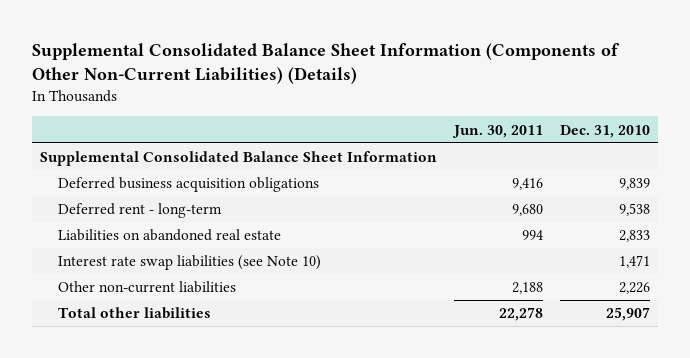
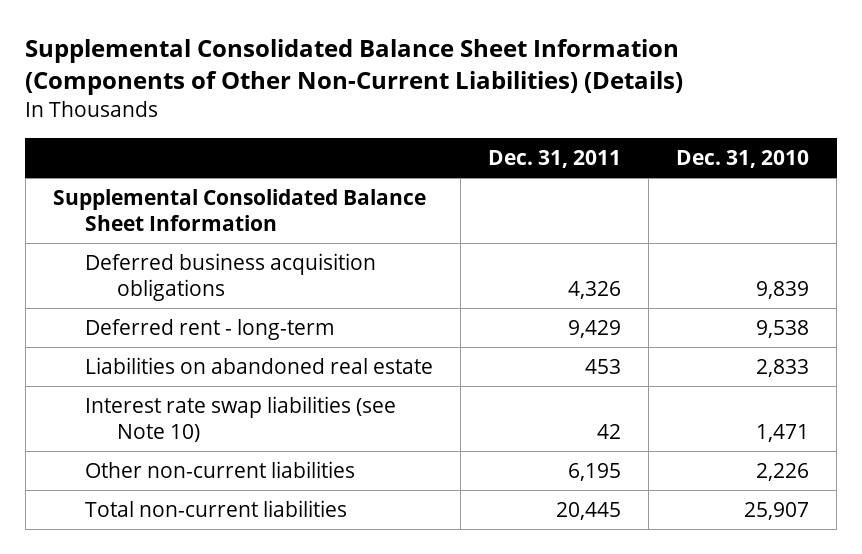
[451,124,543,138] Jun. 30, 2011 -> none
none -> [487,149,621,168] Dec. 31, 2011
[58,307,212,320] Total other liabilities -> [84,499,347,517] Total non-current liabilities

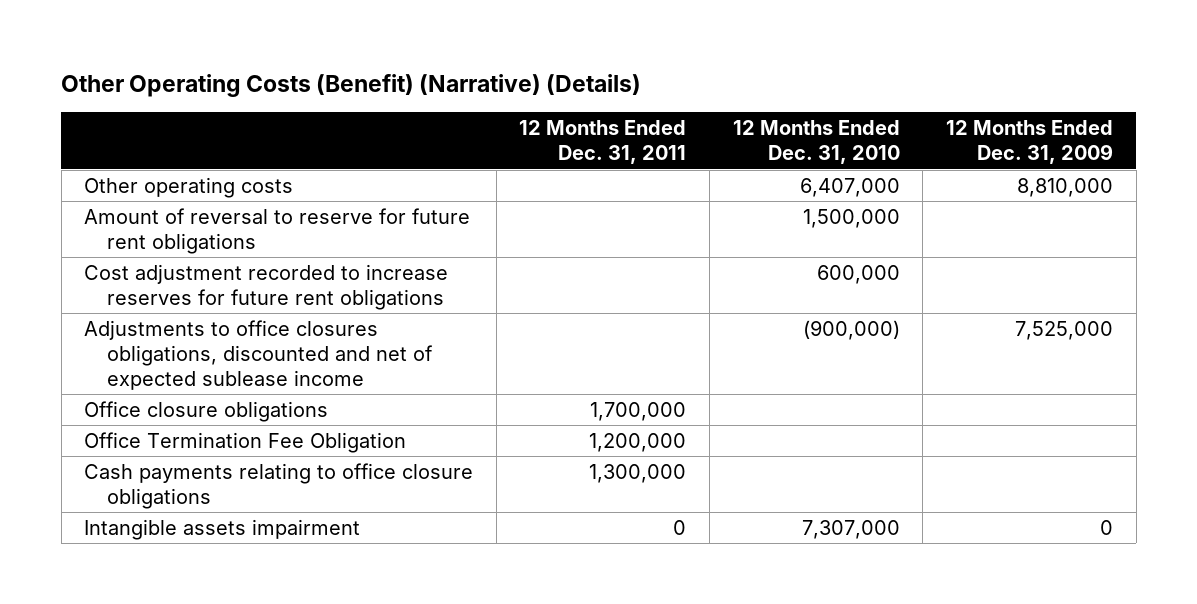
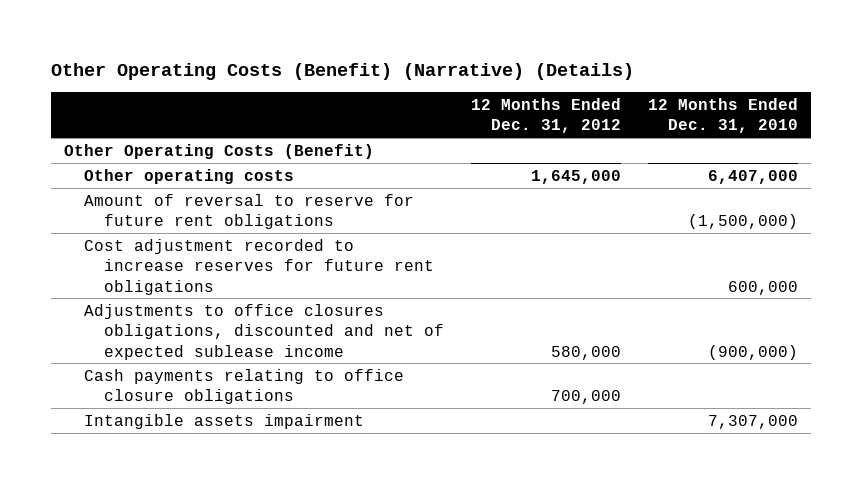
[519,120,687,165] 12 Months Ended Dec. 31, 2011 -> none
[945,120,1113,165] 12 Months Ended Dec. 31, 2009 -> none
none -> [471,97,622,134] 12 Months Ended Dec. 31, 2012
none -> [64,143,375,159] Other Operating Costs (Benefit)
[802,208,900,228] 1,500,000 -> [687,214,798,230] (1,500,000)
[84,400,329,422] Office closure obligations -> none
[84,431,407,453] Office Termination Fee Obligation -> none

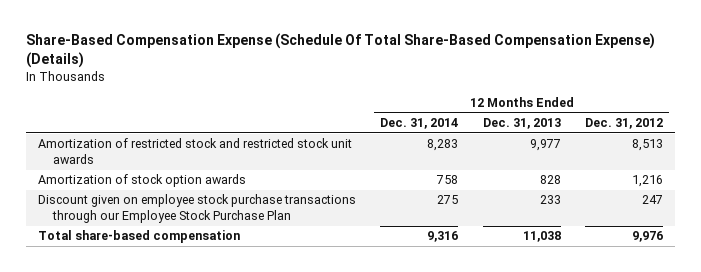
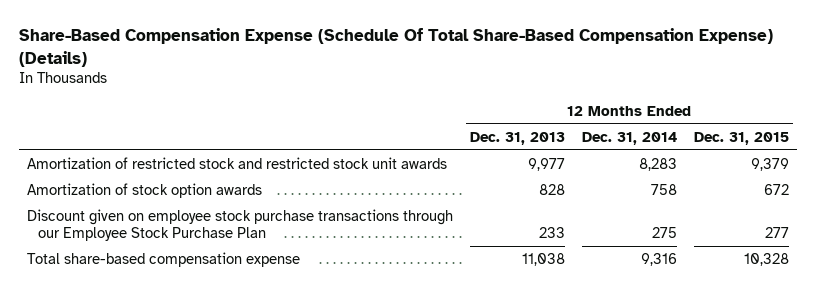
[584,118,663,130] Dec. 31, 2012 -> none
none -> [693,131,789,145] Dec. 31, 2015
[37,230,240,244] Total share-based compensation -> [27,251,301,267] Total share-based compensation expense

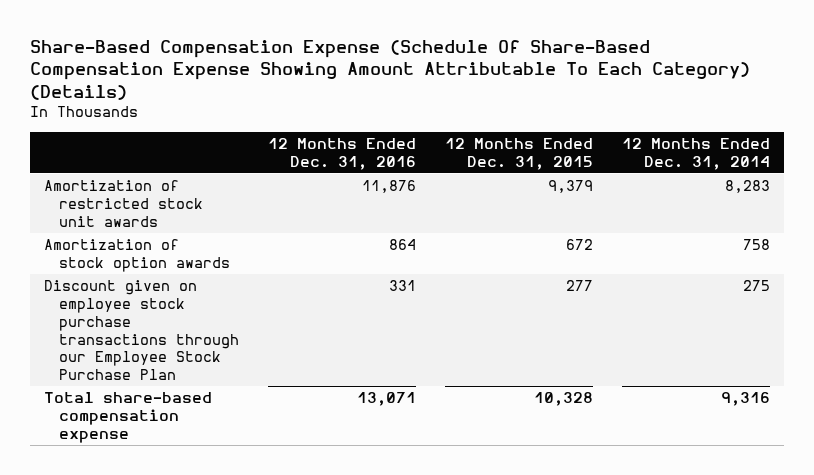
[18,28,773,67] Share-Based Compensation Expense (Schedule Of Total Share-Based Compensation Expense) (Details) -> [30,39,751,100] Share-Based Compensation Expense (Schedule Of Share-Based Compensation Expense Showing Amount Attributable To Each Category) (Details)
[469,131,565,145] Dec. 31, 2013 -> none
none -> [268,138,417,170] 12 Months Ended Dec. 31, 2016
[27,156,448,169] Amortization of restricted stock and restricted stock unit awards -> [44,180,204,227] Amortization of restricted stock unit awards

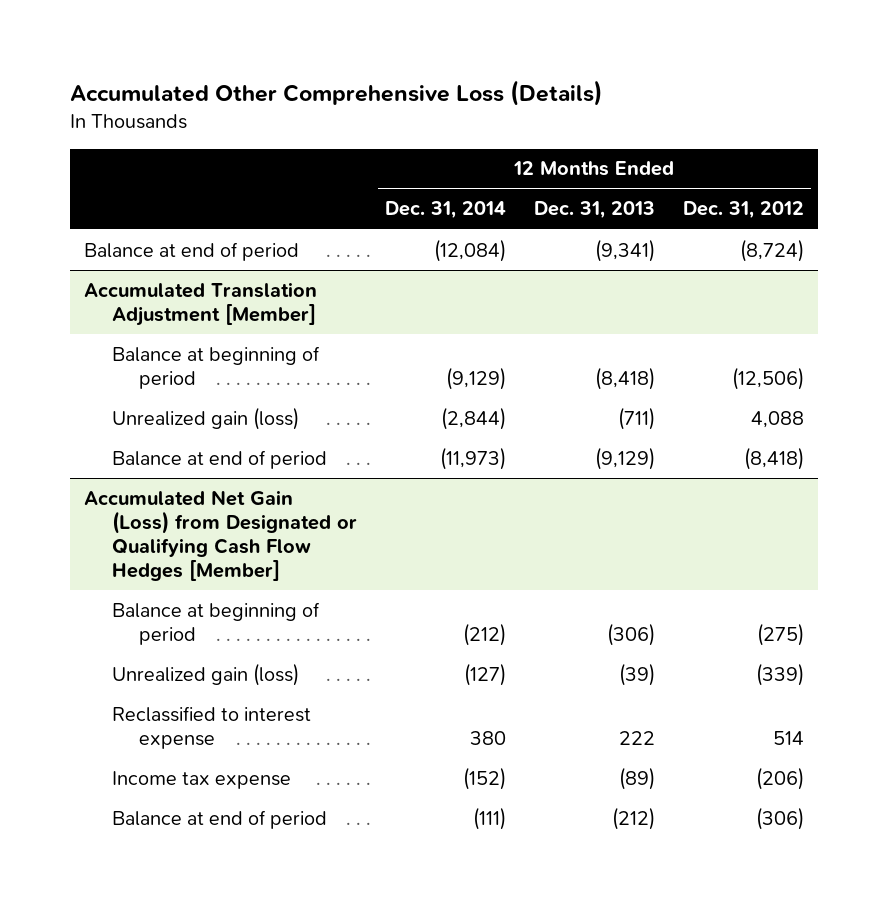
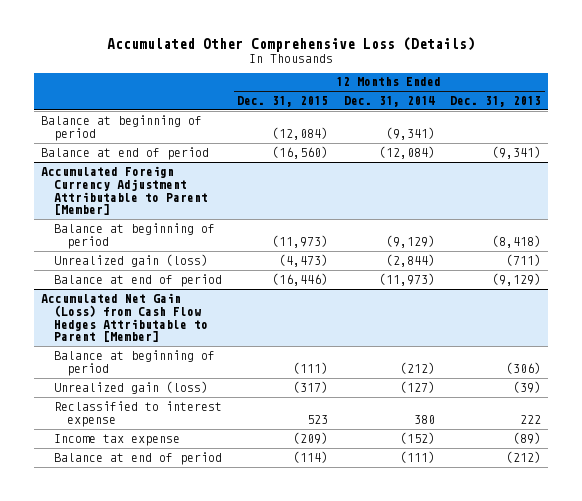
[682,201,804,220] Dec. 31, 2012 -> none
none -> [237,96,329,108] Dec. 31, 2015
none -> [41,114,203,141] Balance at beginning of period
[83,281,317,326] Accumulated Translation Adjustment [Member] -> [41,165,209,216] Accumulated Foreign Currency Adjustment Attributable to Parent [Member]
[83,489,357,582] Accumulated Net Gain (Loss) from Designated or Qualifying Cash Flow Hedges [Member] -> [41,292,209,343] Accumulated Net Gain (Loss) from Cash Flow Hedges Attributable to Parent [Member]

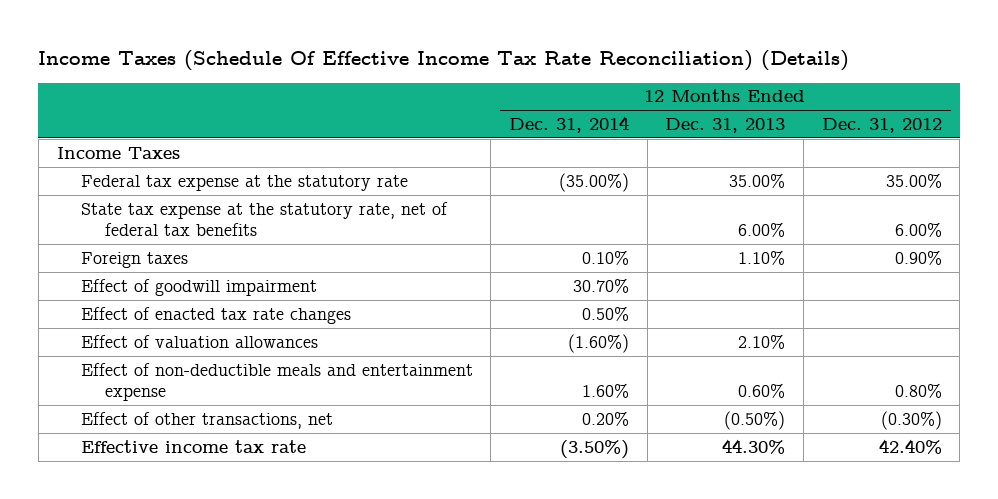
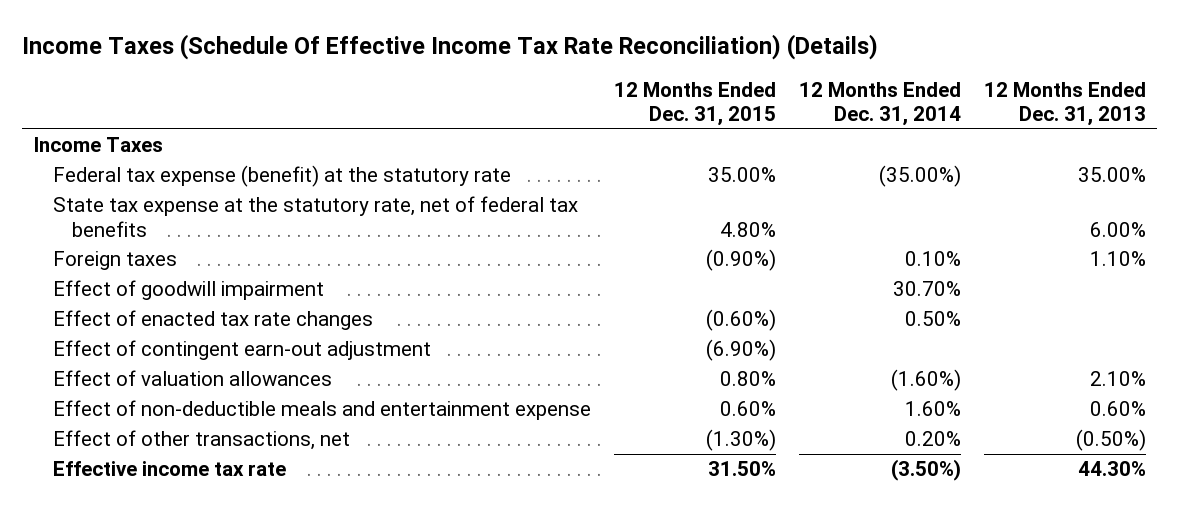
[821,117,942,133] Dec. 31, 2012 -> none
none -> [613,81,776,127] 12 Months Ended Dec. 31, 2015
[80,174,408,191] Federal tax expense at the statutory rate -> [52,165,511,188] Federal tax expense (benefit) at the statutory rate
none -> [52,340,431,361] Effect of contingent earn-out adjustment

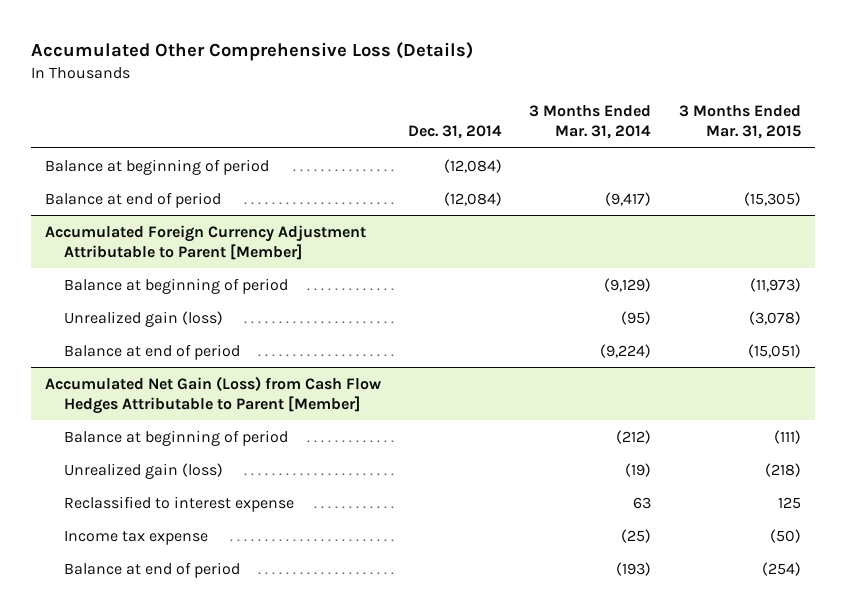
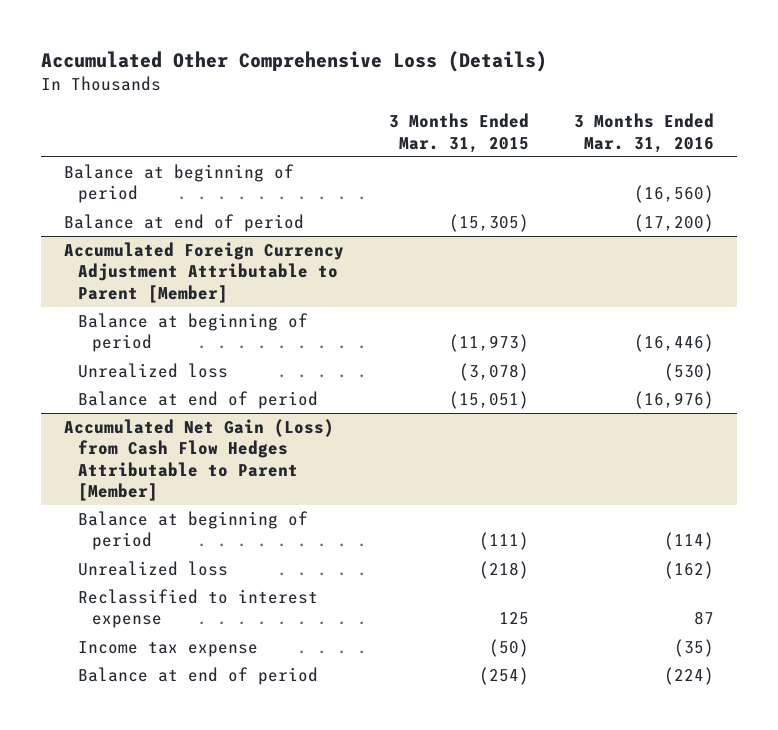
[408,125,503,140] Dec. 31, 2014 -> none
[529,104,652,140] 3 Months Ended Mar. 31, 2014 -> none
none -> [574,113,715,153] 3 Months Ended Mar. 31, 2016
[63,310,223,327] Unrealized gain (loss) -> [77,363,228,379] Unrealized loss
[63,462,223,479] Unrealized gain (loss) -> [77,561,228,577] Unrealized loss

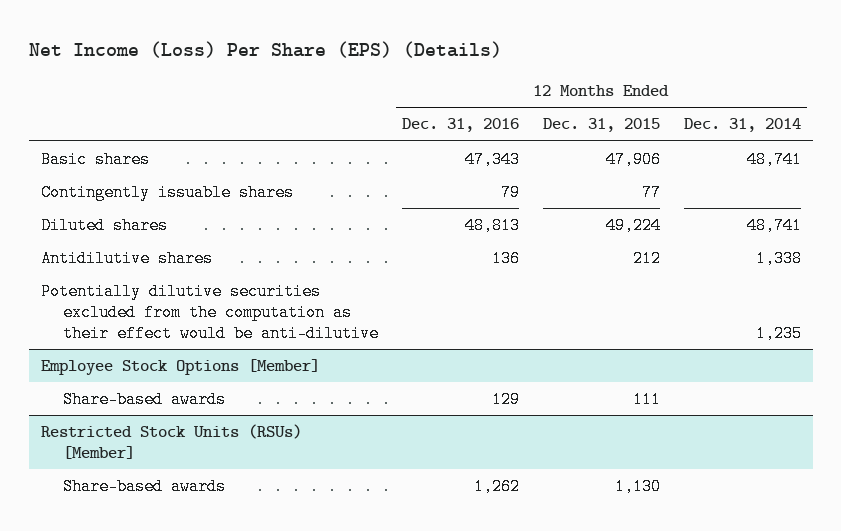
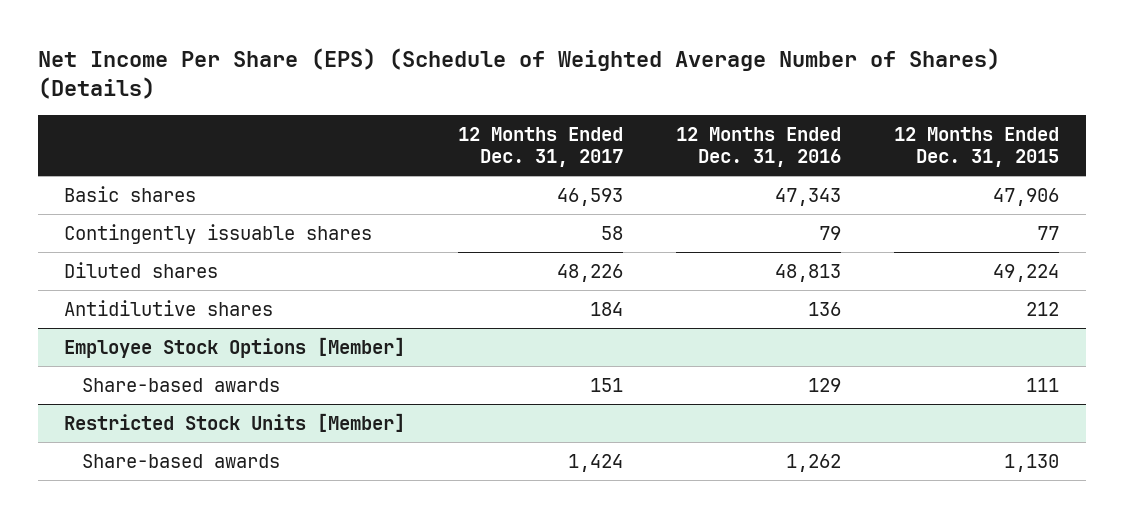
[28,41,502,59] Net Income (Loss) Per Share (EPS) (Details) -> [37,47,1000,100] Net Income Per Share (EPS) (Schedule of Weighted Average Number of Shares) (Details)
[683,118,801,133] Dec. 31, 2014 -> none
none -> [458,126,624,168] 12 Months Ended Dec. 31, 2017
[40,283,379,342] Potentially dilutive securities excluded from the computation as their effect would be anti-dilutive -> none
[40,424,302,459] Restricted Stock Units (RSUs) [Member] -> [64,412,406,432] Restricted Stock Units [Member]

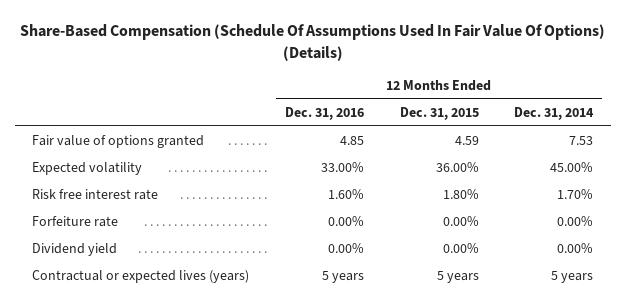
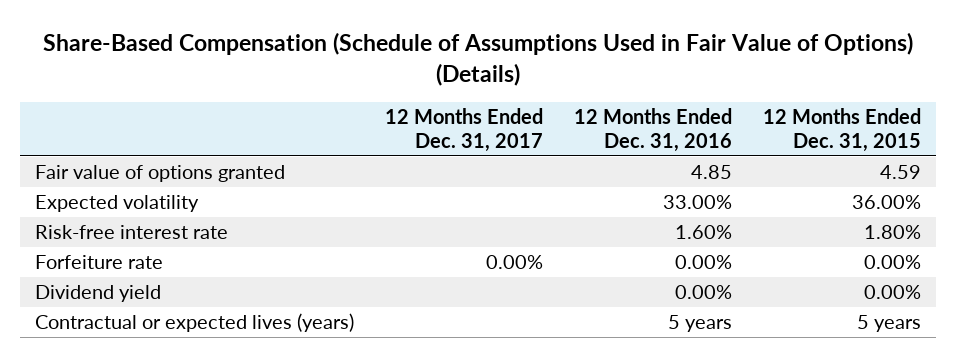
[19,24,605,61] Share-Based Compensation (Schedule Of Assumptions Used In Fair Value Of Options) (Details) -> [43,31,914,86] Share-Based Compensation (Schedule of Assumptions Used in Fair Value of Options) (Details)
[514,106,595,120] Dec. 31, 2014 -> none
none -> [385,107,544,152] 12 Months Ended Dec. 31, 2017
[32,189,159,201] Risk free interest rate -> [35,225,229,240] Risk-free interest rate

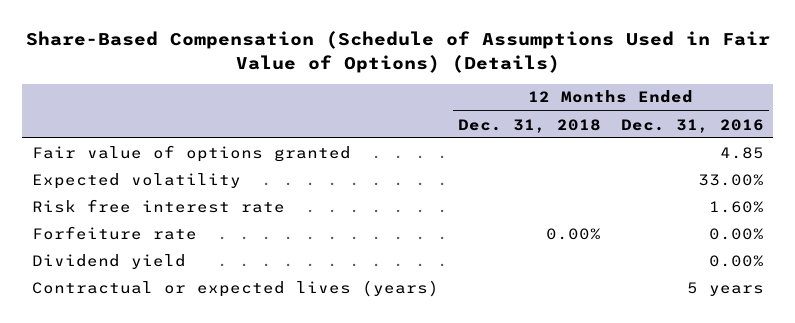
[385,107,544,152] 12 Months Ended Dec. 31, 2017 -> none
[763,107,922,152] 12 Months Ended Dec. 31, 2015 -> none
none -> [458,118,602,133] Dec. 31, 2018
[35,225,229,240] Risk-free interest rate -> [31,198,285,213] Risk free interest rate

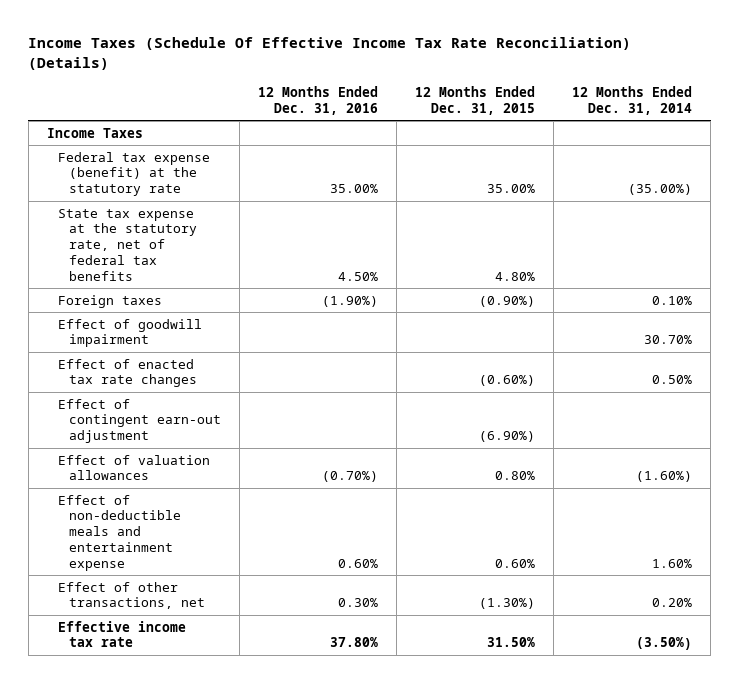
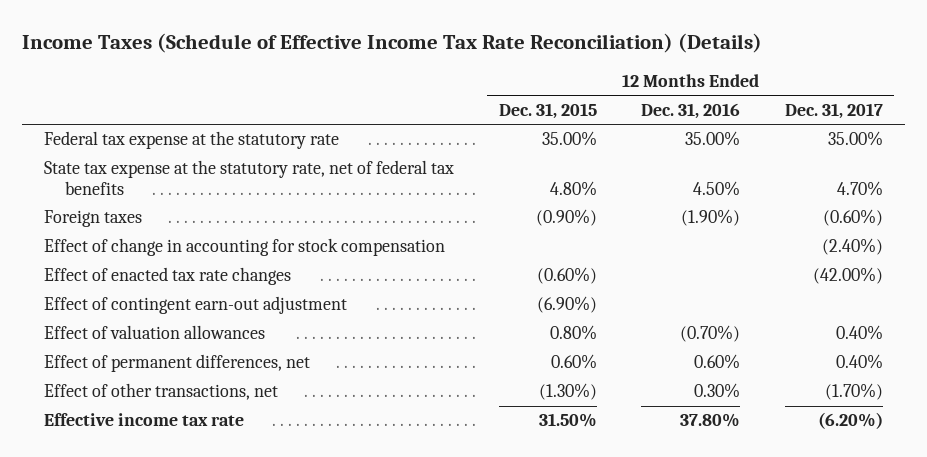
[28,36,632,70] Income Taxes (Schedule Of Effective Income Tax Rate Reconciliation) (Details) -> [21,33,762,54] Income Taxes (Schedule of Effective Income Tax Rate Reconciliation) (Details)
[572,86,693,116] 12 Months Ended Dec. 31, 2014 -> none
none -> [784,102,883,119] Dec. 31, 2017
[46,127,143,138] Income Taxes -> none
[57,151,210,197] Federal tax expense (benefit) at the statutory rate -> [43,131,339,150] Federal tax expense at the statutory rate
[57,318,202,348] Effect of goodwill impairment -> none
none -> [43,238,445,257] Effect of change in accounting for stock compensation
[57,494,181,571] Effect of non-deductible meals and entertainment expense -> none
none -> [43,354,310,373] Effect of permanent differences, net

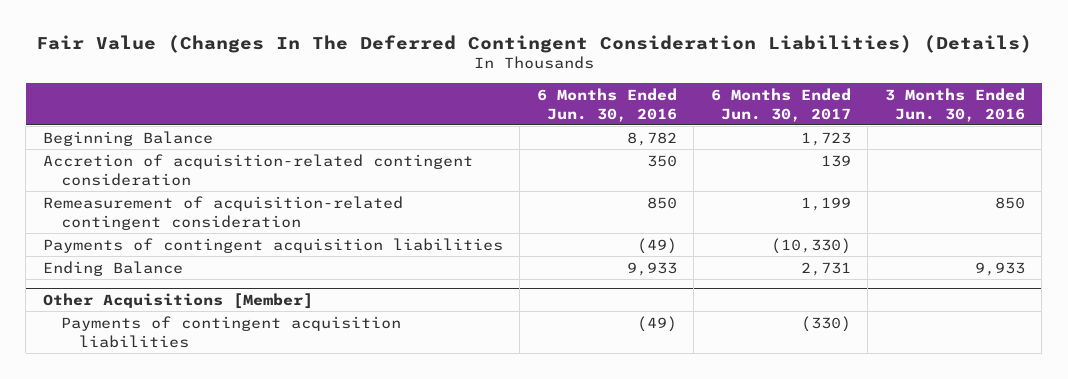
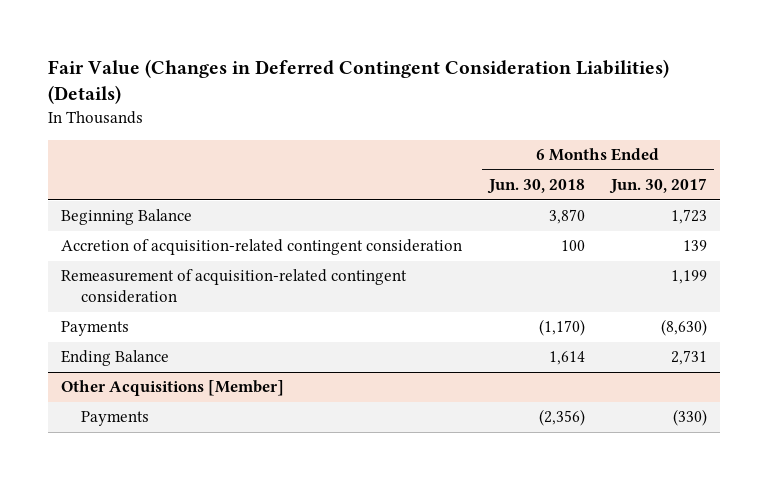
[35,34,1032,53] Fair Value (Changes In The Deferred Contingent Consideration Liabilities) (Details) -> [47,59,669,105] Fair Value (Changes in Deferred Contingent Consideration Liabilities) (Details)
[536,87,677,122] 6 Months Ended Jun. 30, 2016 -> none
[884,87,1025,122] 3 Months Ended Jun. 30, 2016 -> none
none -> [486,179,585,195] Jun. 30, 2018
[42,237,503,253] Payments of contingent acquisition liabilities -> [61,321,130,337] Payments
[770,237,851,254] (10,330) -> [661,319,708,337] (8,630)
[61,315,402,348] Payments of contingent acquisition liabilities -> [80,411,149,427] Payments

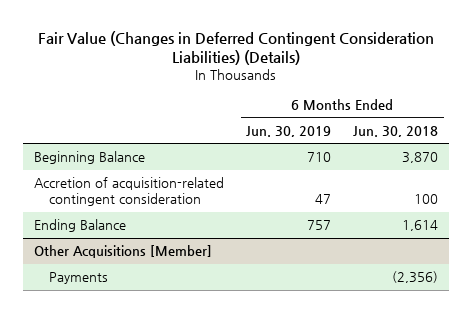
[609,178,708,195] Jun. 30, 2017 -> none
none -> [246,125,332,137] Jun. 30, 2019
[61,269,408,304] Remeasurement of acquisition-related contingent consideration -> none
[61,321,130,337] Payments -> none

